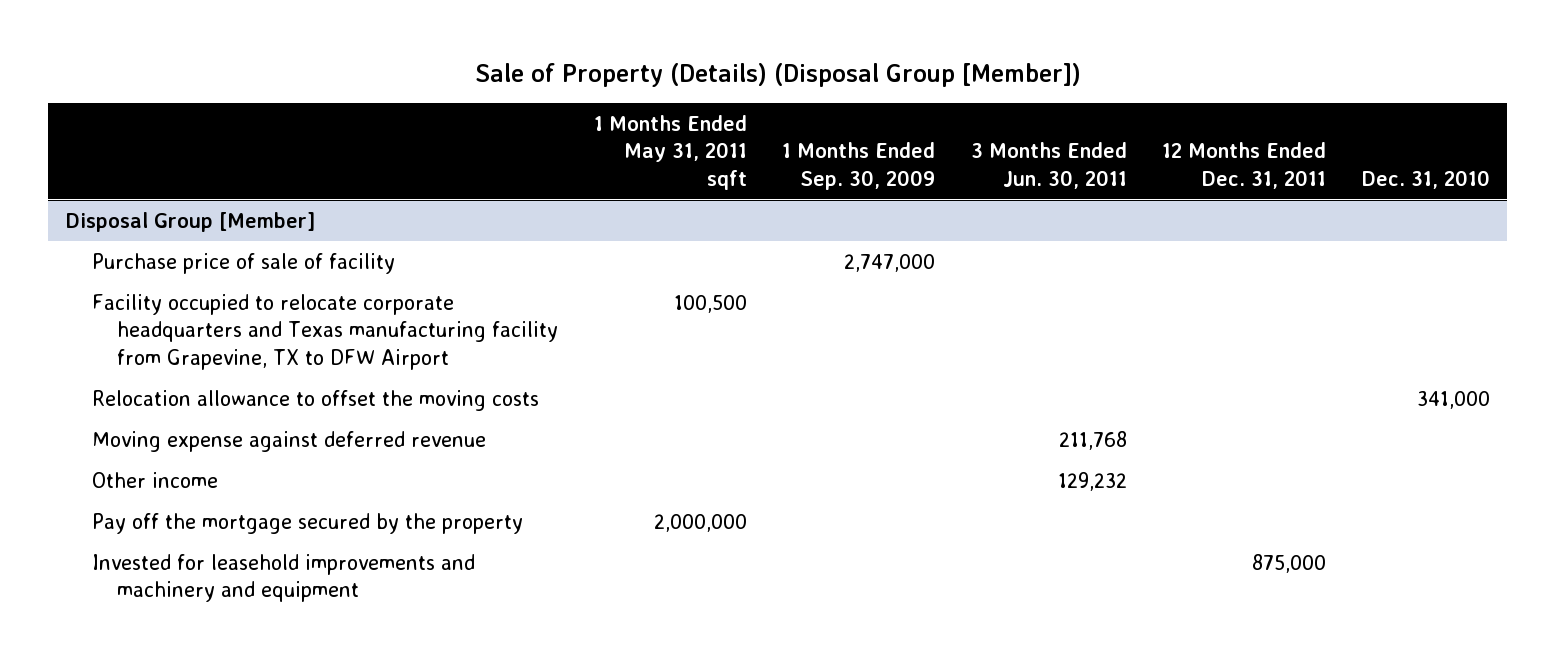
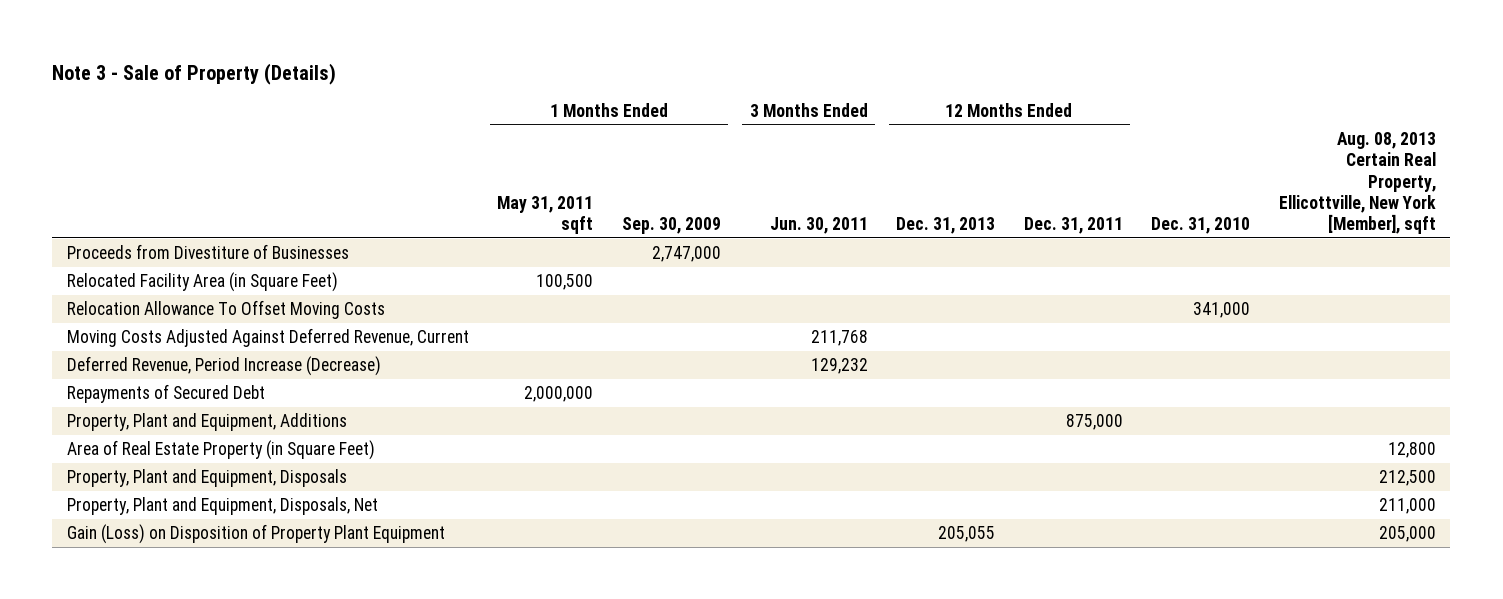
[474,62,1081,87] Sale of Property (Details) (Disposal Group [Member]) -> [52,62,337,85] Note 3 - Sale of Property (Details)
none -> [896,217,996,235] Dec. 31, 2013
none -> [1278,131,1436,235] Aug. 08, 2013 Certain Real Property, Ellicottville, New York [Member], sqft
[65,211,315,232] Disposal Group [Member] -> none
[91,252,395,274] Purchase price of sale of facility -> none
[91,293,559,370] Facility occupied to relocate corporate headquarters and Texas manufacturing facility from Grapevine, TX to DFW Airport -> none
[91,389,539,411] Relocation allowance to offset the moving costs -> none
[91,430,486,452] Moving expense against deferred revenue -> none
[91,471,218,488] Other income -> none
[91,512,523,534] Pay off the mortgage secured by the property -> none
[91,553,475,603] Invested for leasehold improvements and machinery and equipment -> none
none -> [66,244,349,260] Proceeds from Divestiture of Businesses
none -> [66,272,338,293] Relocated Facility Area (in Square Feet)
none -> [66,300,385,320] Relocation Allowance To Offset Moving Costs
none -> [66,328,469,348] Moving Costs Adjusted Against Deferred Revenue, Current
none -> [66,356,381,377] Deferred Revenue, Period Increase (Decrease)
none -> [66,384,265,404] Repayments of Secured Debt
none -> [66,413,347,432] Property, Plant and Equipment, Additions
none -> [66,440,375,461] Area of Real Estate Property (in Square Feet)
none -> [66,469,347,488] Property, Plant and Equipment, Disposals
none -> [66,497,378,516] Property, Plant and Equipment, Disposals, Net
none -> [66,524,445,545] Gain (Loss) on Disposition of Property Plant Equipment

